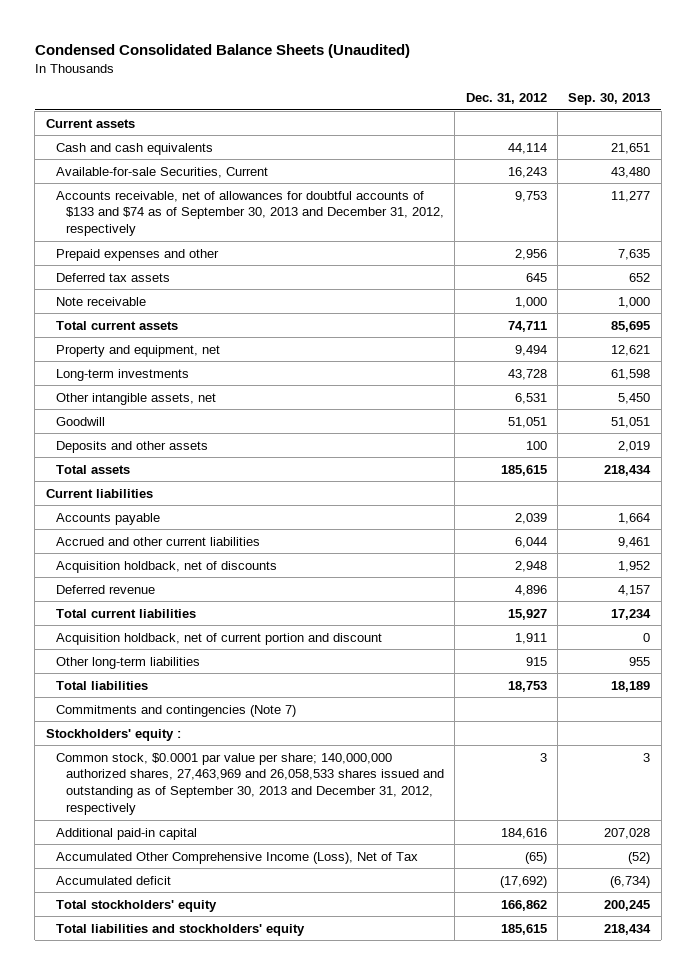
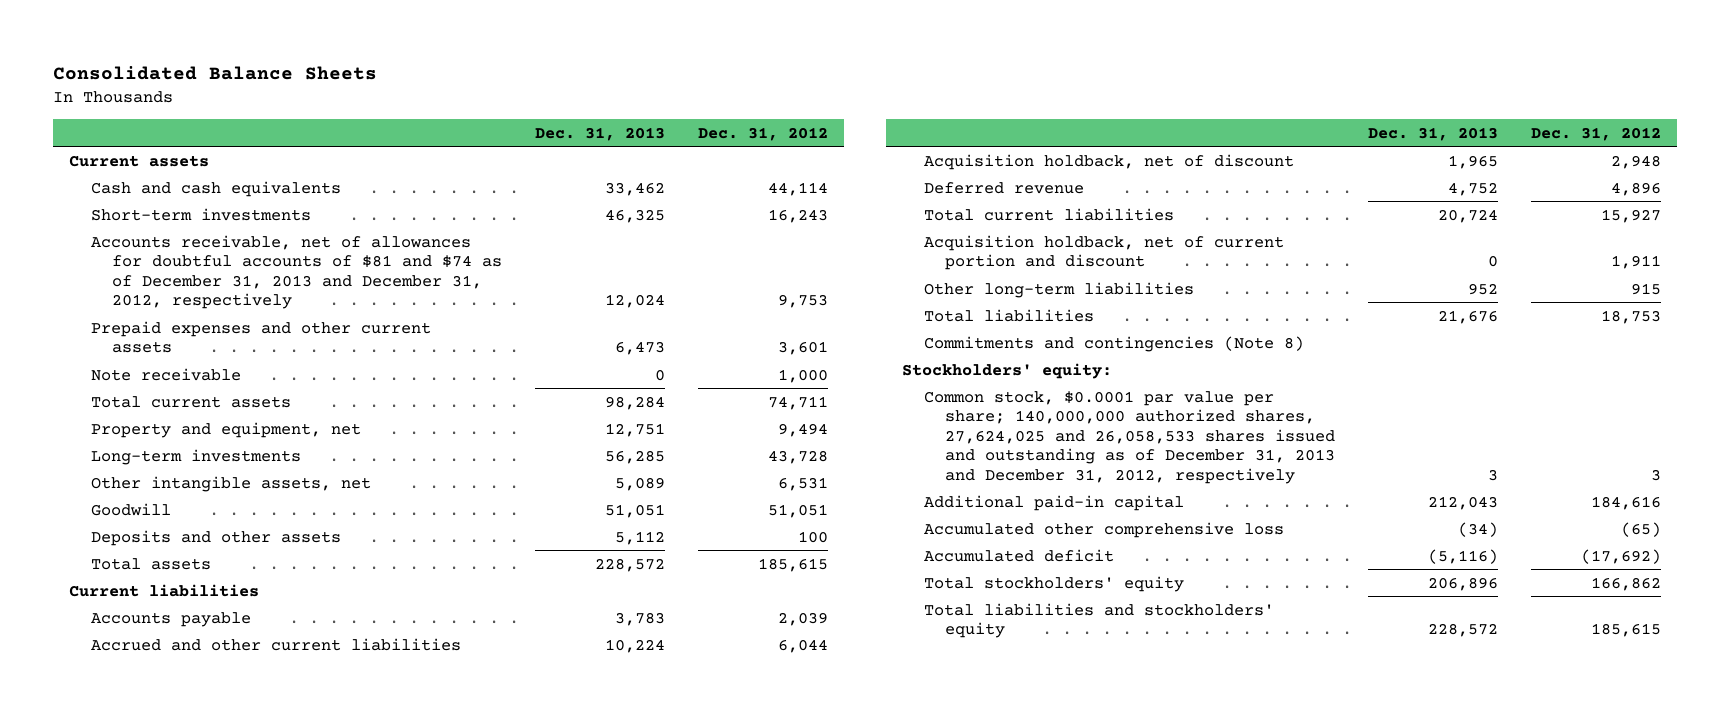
[34,44,410,59] Condensed Consolidated Balance Sheets (Unaudited) -> [53,66,378,81] Consolidated Balance Sheets
[568,93,651,106] Sep. 30, 2013 -> none
none -> [534,126,665,141] Dec. 31, 2013
[55,272,170,282] Deferred tax assets -> none
[55,166,268,178] Available-for-sale Securities, Current -> [90,207,311,221] Short-term investments
[55,190,444,237] Accounts receivable, net of allowances for doubtful accounts of $133 and $74 as of September 30, 2013 and December 31, 2012, respectively -> [90,234,503,310] Accounts receivable, net of allowances for doubtful accounts of $81 and $74 as of December 31, 2013 and December 31, 2012, respectively
[55,248,219,261] Prepaid expenses and other -> [90,320,431,354] Prepaid expenses and other current assets
[514,248,547,260] 2,956 -> [777,341,828,356] 3,601
[55,560,277,573] Acquisition holdback, net of discounts -> [923,153,1294,170] Acquisition holdback, net of discount
[55,704,296,717] Commitments and contingencies (Note 7) -> [923,335,1304,352] Commitments and contingencies (Note 8)
[45,728,181,741] Stockholders' equity : -> [902,362,1113,379] Stockholders' equity:
[55,752,444,816] Common stock, $0.0001 par value per share; 140,000,000 authorized shares, 27,463,969 and 26,058,533 shares issued and outstanding as of September 30, 2013 and December 31, 2012, respectively -> [923,390,1336,484] Common stock, $0.0001 par value per share; 140,000,000 authorized shares, 27,624,025 and 26,058,533 shares issued and outstanding as of December 31, 2013 and December 31, 2012, respectively
[55,851,418,864] Accumulated Other Comprehensive Income (Loss), Net of Tax -> [923,521,1284,538] Accumulated other comprehensive loss

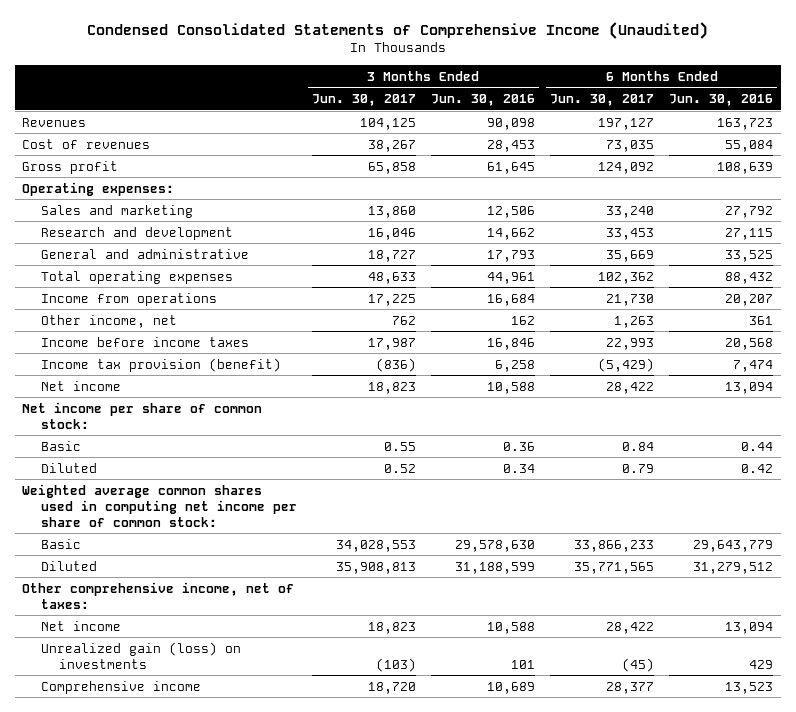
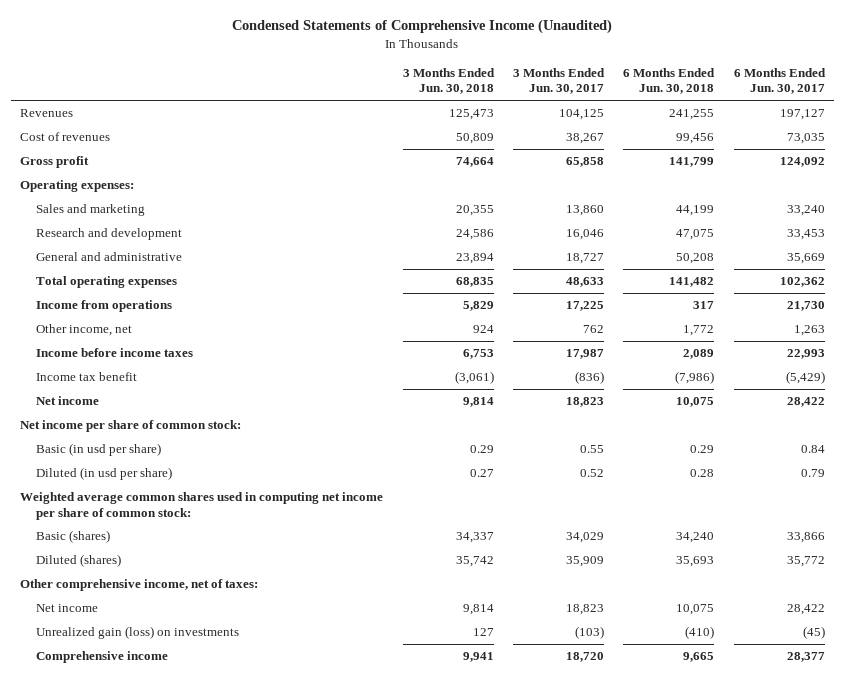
[86,21,708,39] Condensed Consolidated Statements of Comprehensive Income (Unaudited) -> [232,19,613,35] Condensed Statements of Comprehensive Income (Unaudited)
[430,94,535,107] Jun. 30, 2016 -> none
[669,94,774,107] Jun. 30, 2016 -> none
none -> [402,67,495,95] 3 Months Ended Jun. 30, 2018
none -> [623,67,716,95] 6 Months Ended Jun. 30, 2018
[40,357,281,372] Income tax provision (benefit) -> [36,371,138,381] Income tax benefit
[40,440,81,451] Basic -> [36,442,162,456] Basic (in usd per share)
[40,462,97,473] Diluted -> [36,466,173,480] Diluted (in usd per share)
[40,538,81,549] Basic -> [36,529,111,543] Basic (shares)
[335,539,416,552] 34,028,553 -> [565,531,604,543] 34,029
[574,539,655,552] 33,866,233 -> [786,531,825,543] 33,866
[40,560,97,571] Diluted -> [36,553,122,567] Diluted (shares)
[335,561,416,574] 35,908,813 -> [565,555,604,567] 35,909
[574,561,655,574] 35,771,565 -> [786,555,825,567] 35,772

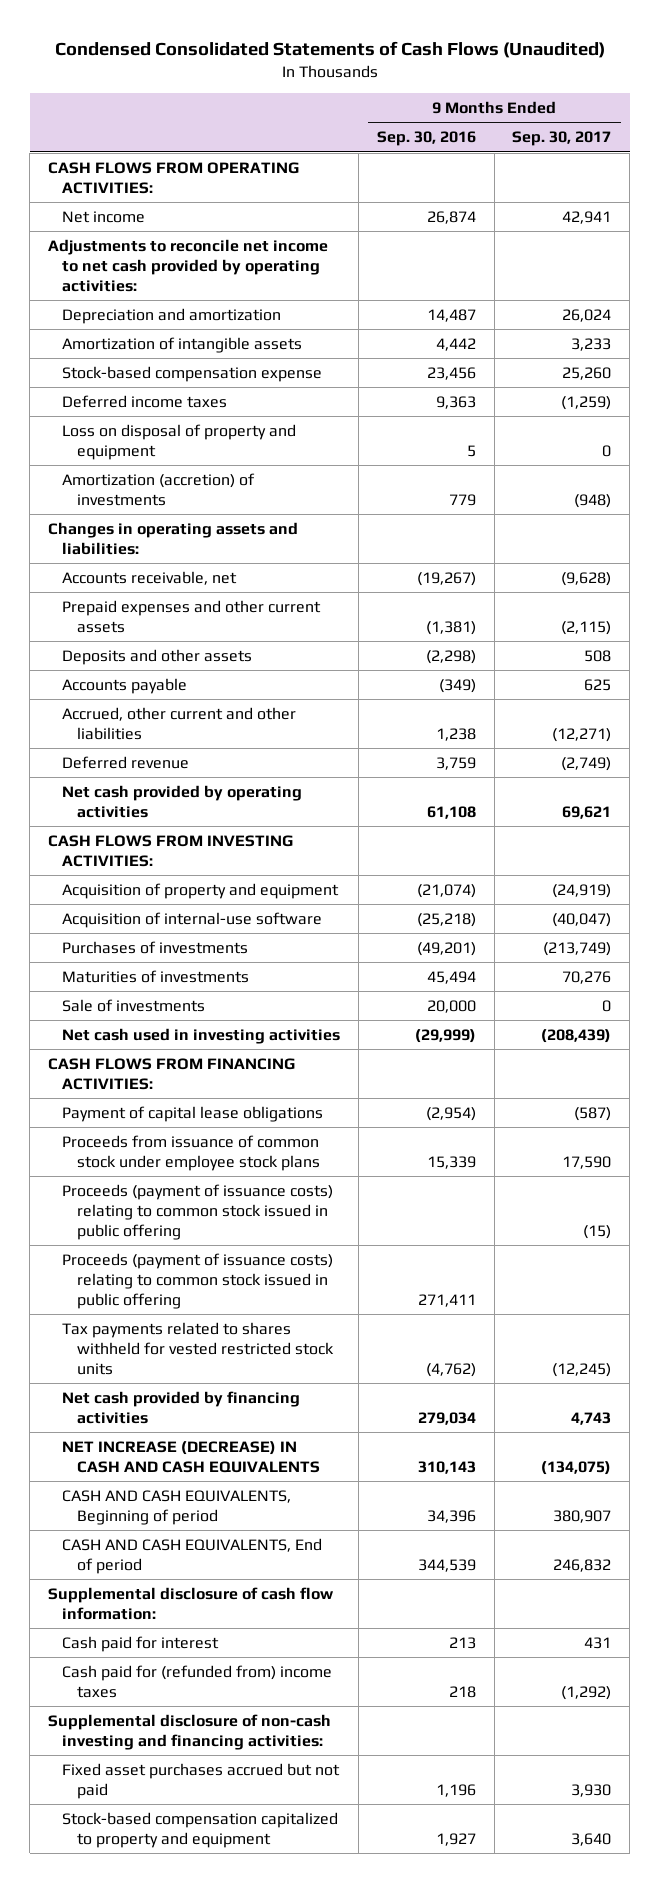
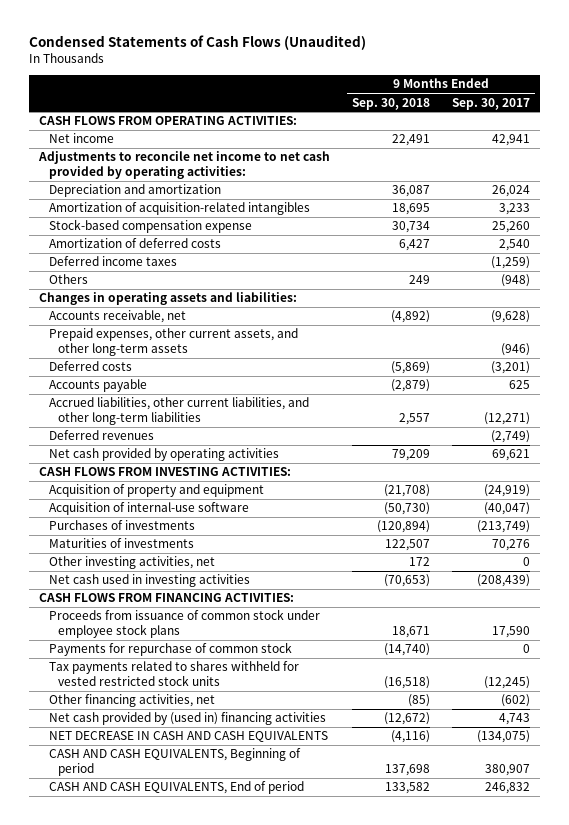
[54,40,605,58] Condensed Consolidated Statements of Cash Flows (Unaudited) -> [28,35,366,51] Condensed Statements of Cash Flows (Unaudited)
[376,131,476,147] Sep. 30, 2016 -> none
none -> [351,97,430,110] Sep. 30, 2018
[62,336,303,353] Amortization of intangible assets -> [48,202,310,216] Amortization of acquisition-related intangibles
none -> [48,238,221,249] Amortization of deferred costs
[62,423,297,460] Loss on disposal of property and equipment -> none
[62,472,256,506] Amortization (accretion) of investments -> [48,274,88,285] Others
[62,648,253,665] Deposits and other assets -> none
[62,599,322,633] Prepaid expenses and other current assets -> [48,328,298,357] Prepaid expenses, other current assets, and other long-term assets
[561,620,612,635] (2,115) -> [500,343,530,357] (946)
none -> [48,361,132,372] Deferred costs
[62,706,297,740] Accrued, other current and other liabilities -> [48,397,309,426] Accrued liabilities, other current liabilities, and other long-term liabilities
[62,755,190,769] Deferred revenue -> [48,430,154,441] Deferred revenues
[62,998,206,1012] Sale of investments -> none
none -> [48,556,215,570] Other investing activities, net
[62,1105,324,1122] Payment of capital lease obligations -> none
[62,1183,334,1240] Proceeds (payment of issuance costs) relating to common stock issued in public offering -> none
[62,1252,334,1309] Proceeds (payment of issuance costs) relating to common stock issued in public offering -> none
none -> [48,642,292,657] Payments for repurchase of common stock
none -> [48,694,215,708] Other financing activities, net
[62,1390,301,1424] Net cash provided by financing activities -> [48,712,326,726] Net cash provided by (used in) financing activities
[62,1440,320,1473] NET INCREASE (DECREASE) IN CASH AND CASH EQUIVALENTS -> [48,731,328,743] NET DECREASE IN CASH AND CASH EQUIVALENTS
[47,1586,334,1620] Supplemental disclosure of cash flow information: -> none
[62,1635,220,1652] Cash paid for interest -> none
[62,1664,333,1698] Cash paid for (refunded from) income taxes -> none
[47,1713,331,1750] Supplemental disclosure of non-cash investing and financing activities: -> none
[62,1762,341,1799] Fixed asset purchases accrued but not paid -> none
[62,1811,339,1848] Stock-based compensation capitalized to property and equipment -> none

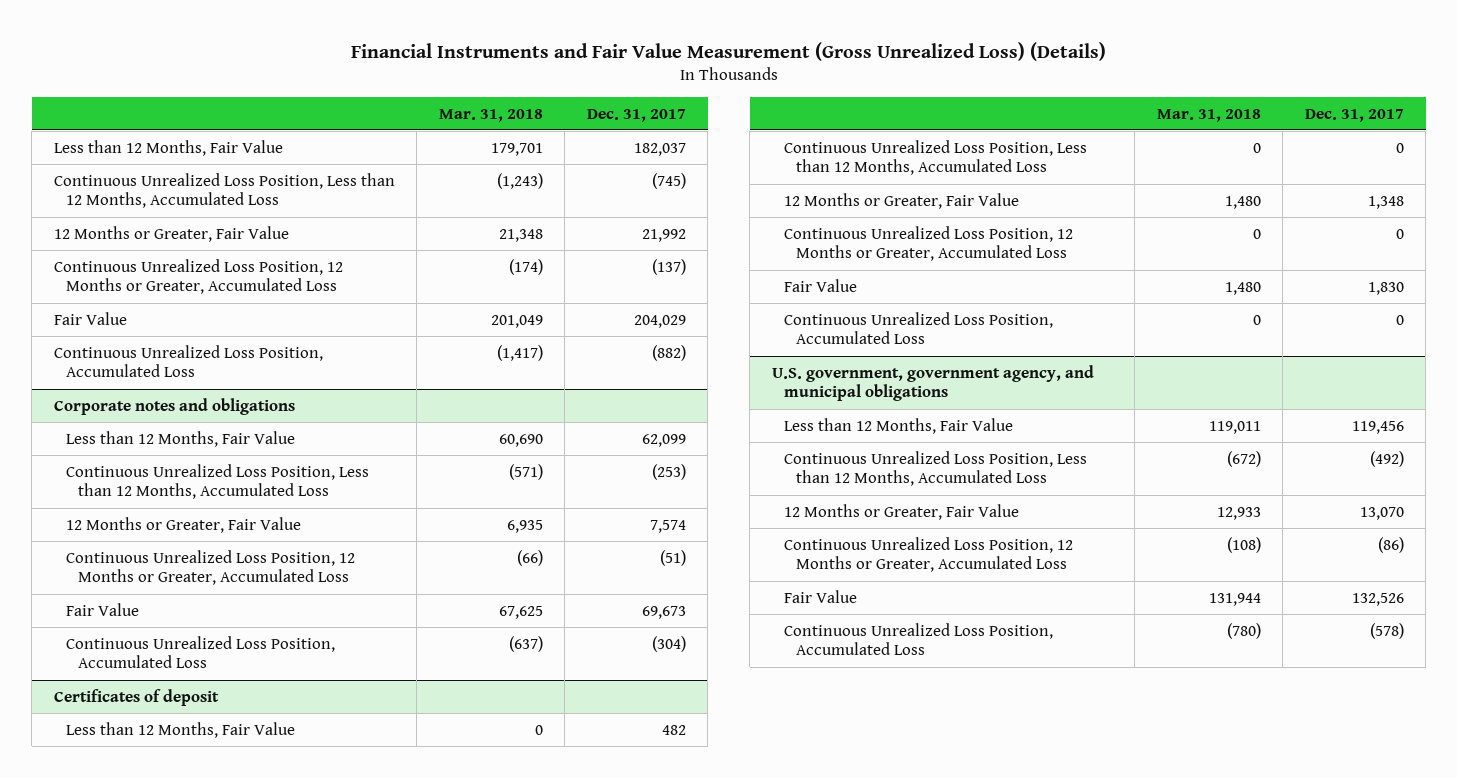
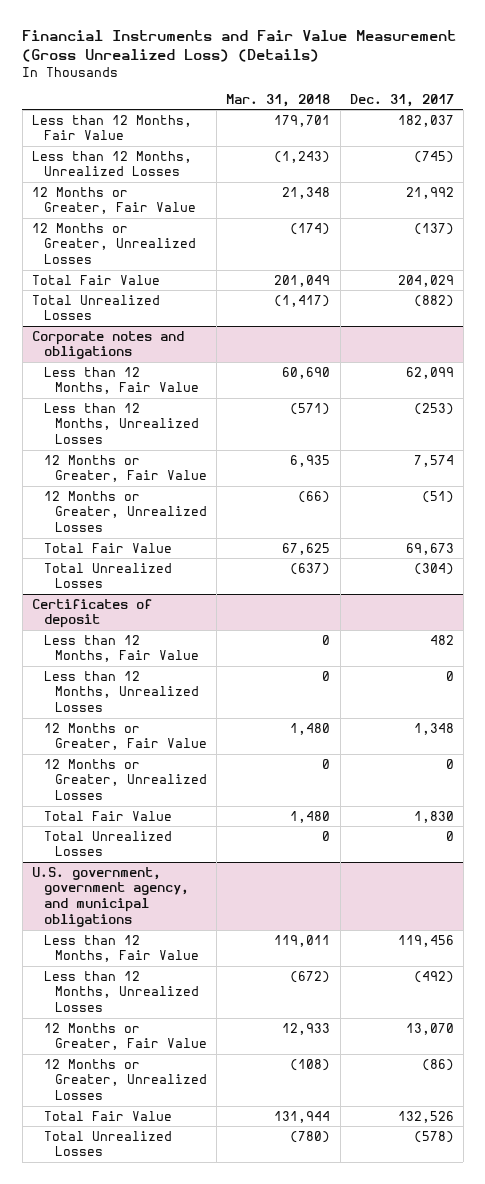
[53,172,395,209] Continuous Unrealized Loss Position, Less than 12 Months, Accumulated Loss -> [31,150,192,177] Less than 12 Months, Unrealized Losses
[53,258,343,295] Continuous Unrealized Loss Position, 12 Months or Greater, Accumulated Loss -> [31,222,196,265] 12 Months or Greater, Unrealized Losses
[53,311,127,325] Fair Value -> [31,274,160,285] Total Fair Value
[53,344,323,378] Continuous Unrealized Loss Position, Accumulated Loss -> [31,294,160,321] Total Unrealized Losses
[65,463,369,500] Continuous Unrealized Loss Position, Less than 12 Months, Accumulated Loss -> [43,402,200,445] Less than 12 Months, Unrealized Losses
[65,549,355,586] Continuous Unrealized Loss Position, 12 Months or Greater, Accumulated Loss -> [43,490,208,533] 12 Months or Greater, Unrealized Losses
[65,602,139,616] Fair Value -> [43,542,172,553] Total Fair Value
[65,635,335,669] Continuous Unrealized Loss Position, Accumulated Loss -> [43,562,172,589] Total Unrealized Losses
[783,139,1087,176] Continuous Unrealized Loss Position, Less than 12 Months, Accumulated Loss -> [43,670,200,713] Less than 12 Months, Unrealized Losses
[783,225,1073,262] Continuous Unrealized Loss Position, 12 Months or Greater, Accumulated Loss -> [43,758,208,801] 12 Months or Greater, Unrealized Losses
[783,278,857,292] Fair Value -> [43,810,172,821] Total Fair Value
[783,311,1053,345] Continuous Unrealized Loss Position, Accumulated Loss -> [43,830,172,857] Total Unrealized Losses
[783,450,1087,487] Continuous Unrealized Loss Position, Less than 12 Months, Accumulated Loss -> [43,970,200,1013] Less than 12 Months, Unrealized Losses
[783,536,1073,573] Continuous Unrealized Loss Position, 12 Months or Greater, Accumulated Loss -> [43,1058,208,1101] 12 Months or Greater, Unrealized Losses
[783,589,857,603] Fair Value -> [43,1110,172,1121] Total Fair Value
[783,622,1053,656] Continuous Unrealized Loss Position, Accumulated Loss -> [43,1130,172,1157] Total Unrealized Losses

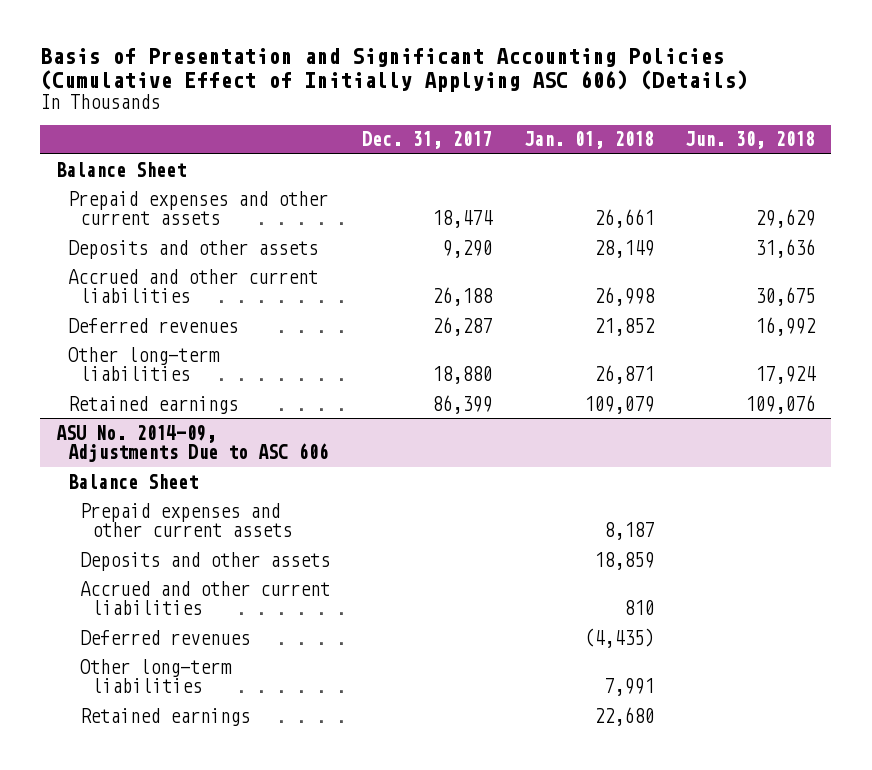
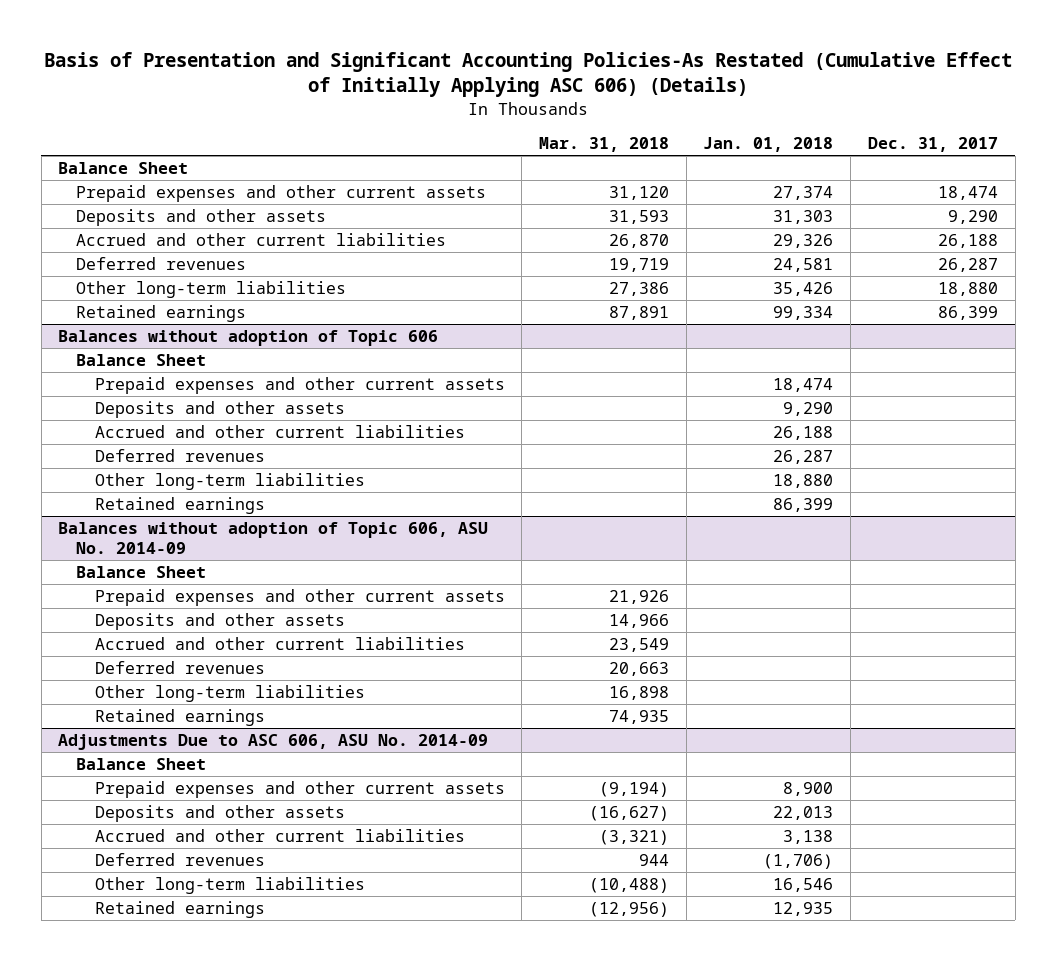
[40,48,749,93] Basis of Presentation and Significant Accounting Policies (Cumulative Effect of Initially Applying ASC 606) (Details) -> [44,51,1013,98] Basis of Presentation and Significant Accounting Policies-As Restated (Cumulative Effect of Initially Applying ASC 606) (Details)
[685,131,816,150] Jun. 30, 2018 -> none
none -> [539,137,670,153] Mar. 31, 2018
[56,424,329,463] ASU No. 2014-09, Adjustments Due to ASC 606 -> none
[593,209,654,229] 26,661 -> [773,185,834,200] 27,374
[593,239,654,258] 28,149 -> [773,209,834,224] 31,303
[593,287,655,307] 26,998 -> [773,233,834,248] 29,326
[593,317,655,336] 21,852 -> [773,257,834,272] 24,581
[593,365,654,385] 26,871 -> [773,281,834,296] 35,426
[583,395,654,414] 109,079 -> [773,305,834,320] 99,334
none -> [58,329,439,346] Balances without adoption of Topic 606
[603,522,654,541] 8,187 -> [773,377,834,392] 18,474
[593,551,654,570] 18,859 -> [783,401,834,416] 9,290
[623,600,654,616] 810 -> [773,425,834,440] 26,188
[583,627,654,648] (4,435) -> [773,449,834,464] 26,287
[603,678,654,697] 7,991 -> [773,473,834,488] 18,880
[593,706,654,726] 22,680 -> [773,497,834,512] 86,399
none -> [58,521,489,554] Balances without adoption of Topic 606, ASU No. 2014-09
none -> [76,565,207,578] Balance Sheet
none -> [94,588,505,606] Prepaid expenses and other current assets
none -> [94,612,345,630] Deposits and other assets
none -> [94,636,465,650] Accrued and other current liabilities
none -> [94,660,265,674] Deferred revenues
none -> [94,684,365,702] Other long-term liabilities
none -> [94,708,265,726] Retained earnings
none -> [58,733,489,750] Adjustments Due to ASC 606, ASU No. 2014-09
none -> [76,757,207,770] Balance Sheet
none -> [94,780,505,798] Prepaid expenses and other current assets
none -> [94,804,345,822] Deposits and other assets
none -> [94,828,465,842] Accrued and other current liabilities
none -> [94,852,265,866] Deferred revenues
none -> [94,876,365,894] Other long-term liabilities
none -> [94,900,265,918] Retained earnings

